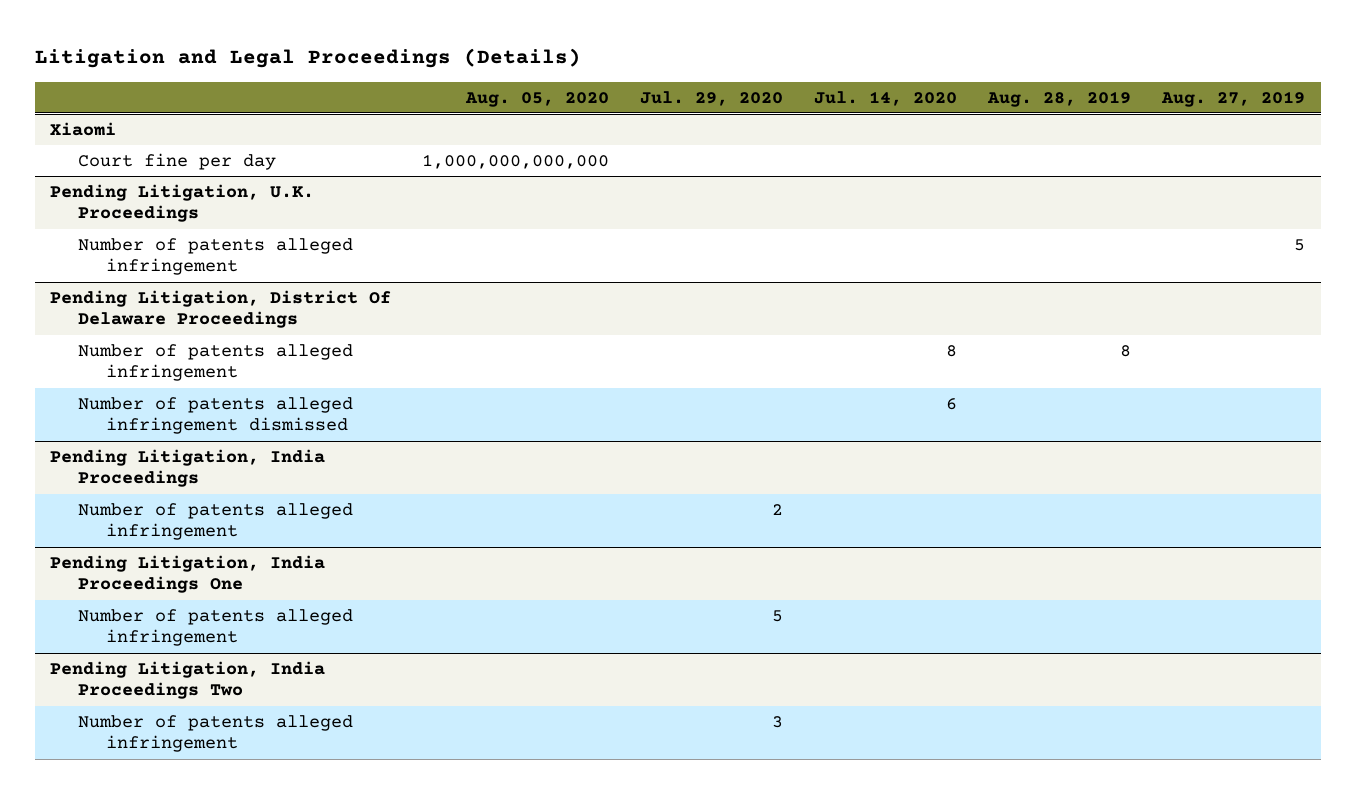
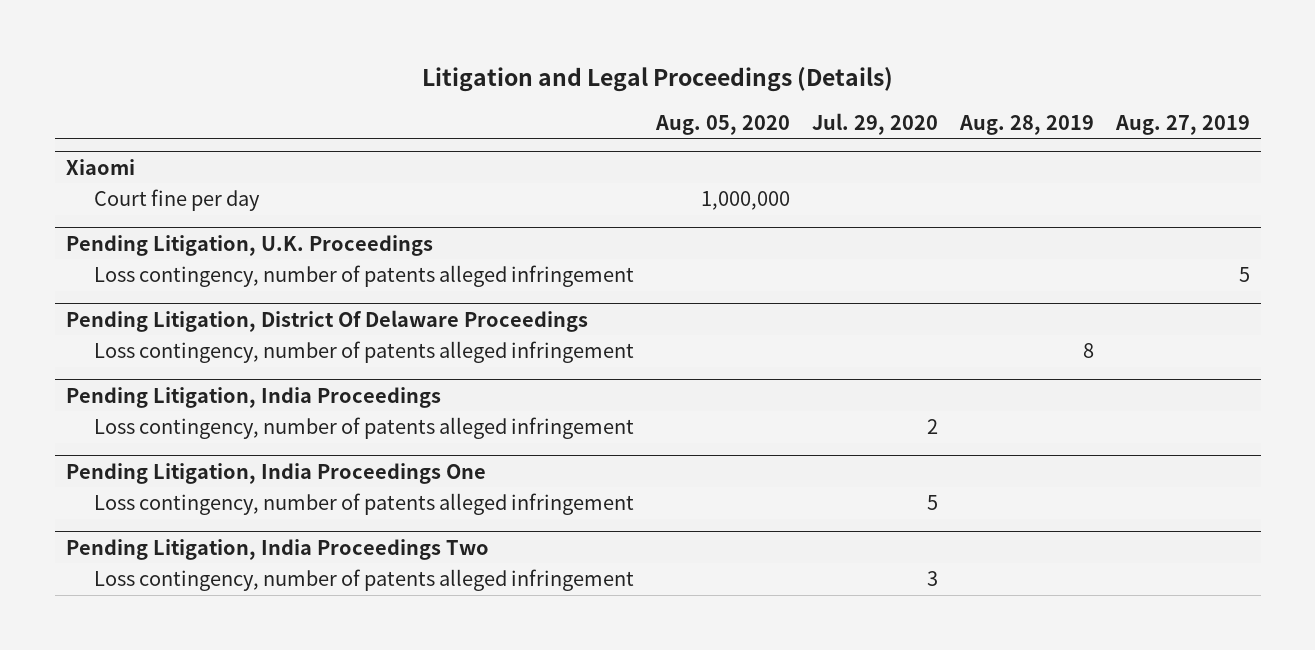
[814,90,958,106] Jul. 14, 2020 -> none
[422,153,610,169] 1,000,000,000,000 -> [700,191,790,211] 1,000,000
[78,237,354,276] Number of patents alleged infringement -> [93,265,634,288] Loss contingency, number of patents alleged infringement
[78,396,354,435] Number of patents alleged infringement dismissed -> none
[78,343,354,382] Number of patents alleged infringement -> [93,341,634,364] Loss contingency, number of patents alleged infringement
[78,502,354,541] Number of patents alleged infringement -> [93,417,634,440] Loss contingency, number of patents alleged infringement
[78,608,354,647] Number of patents alleged infringement -> [93,493,634,516] Loss contingency, number of patents alleged infringement
[78,714,354,753] Number of patents alleged infringement -> [93,569,634,592] Loss contingency, number of patents alleged infringement

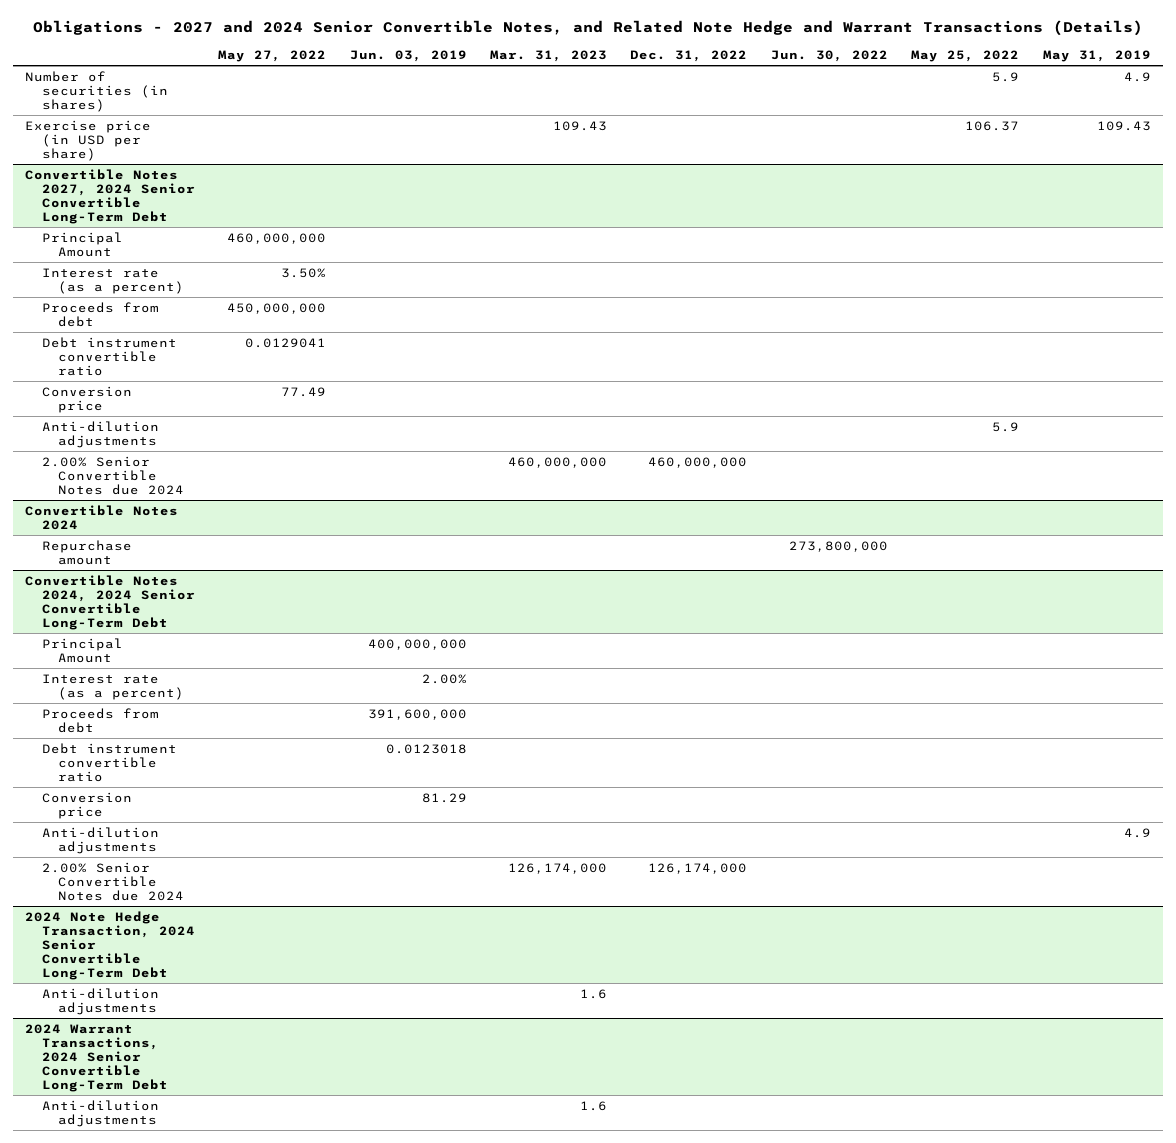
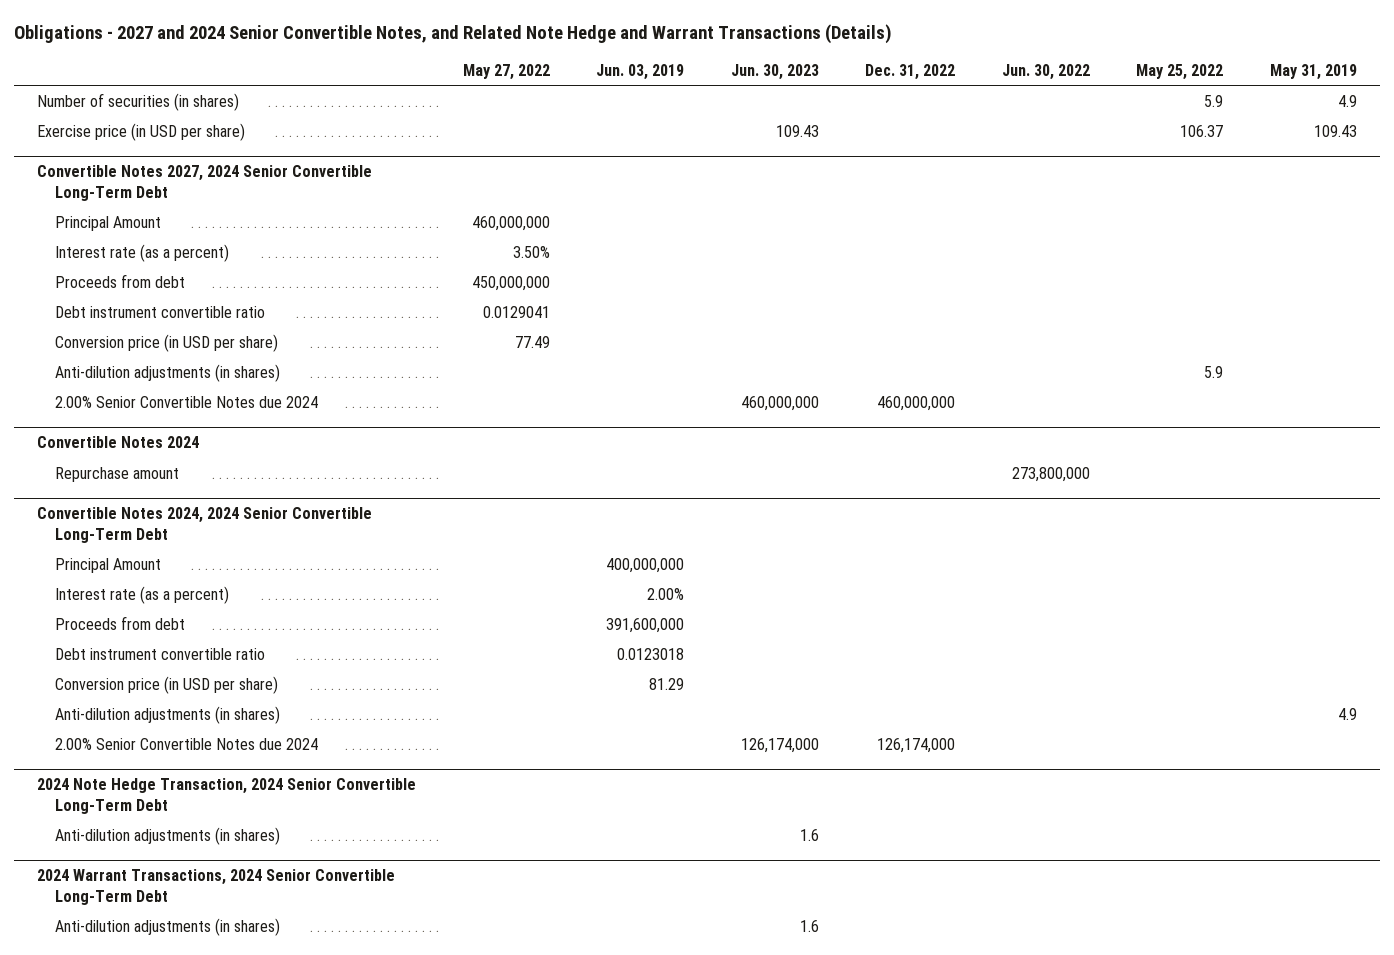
[490,50,608,63] Mar. 31, 2023 -> none
none -> [730,63,819,80] Jun. 30, 2023
[41,385,132,413] Conversion price -> [54,333,278,352] Conversion price (in USD per share)
[41,420,159,448] Anti-dilution adjustments -> [54,363,280,382] Anti-dilution adjustments (in shares)
[41,791,132,819] Conversion price -> [54,675,278,694] Conversion price (in USD per share)
[41,826,159,854] Anti-dilution adjustments -> [54,705,280,724] Anti-dilution adjustments (in shares)
[41,987,159,1015] Anti-dilution adjustments -> [54,826,280,845] Anti-dilution adjustments (in shares)
[41,1099,159,1127] Anti-dilution adjustments -> [54,917,280,936] Anti-dilution adjustments (in shares)

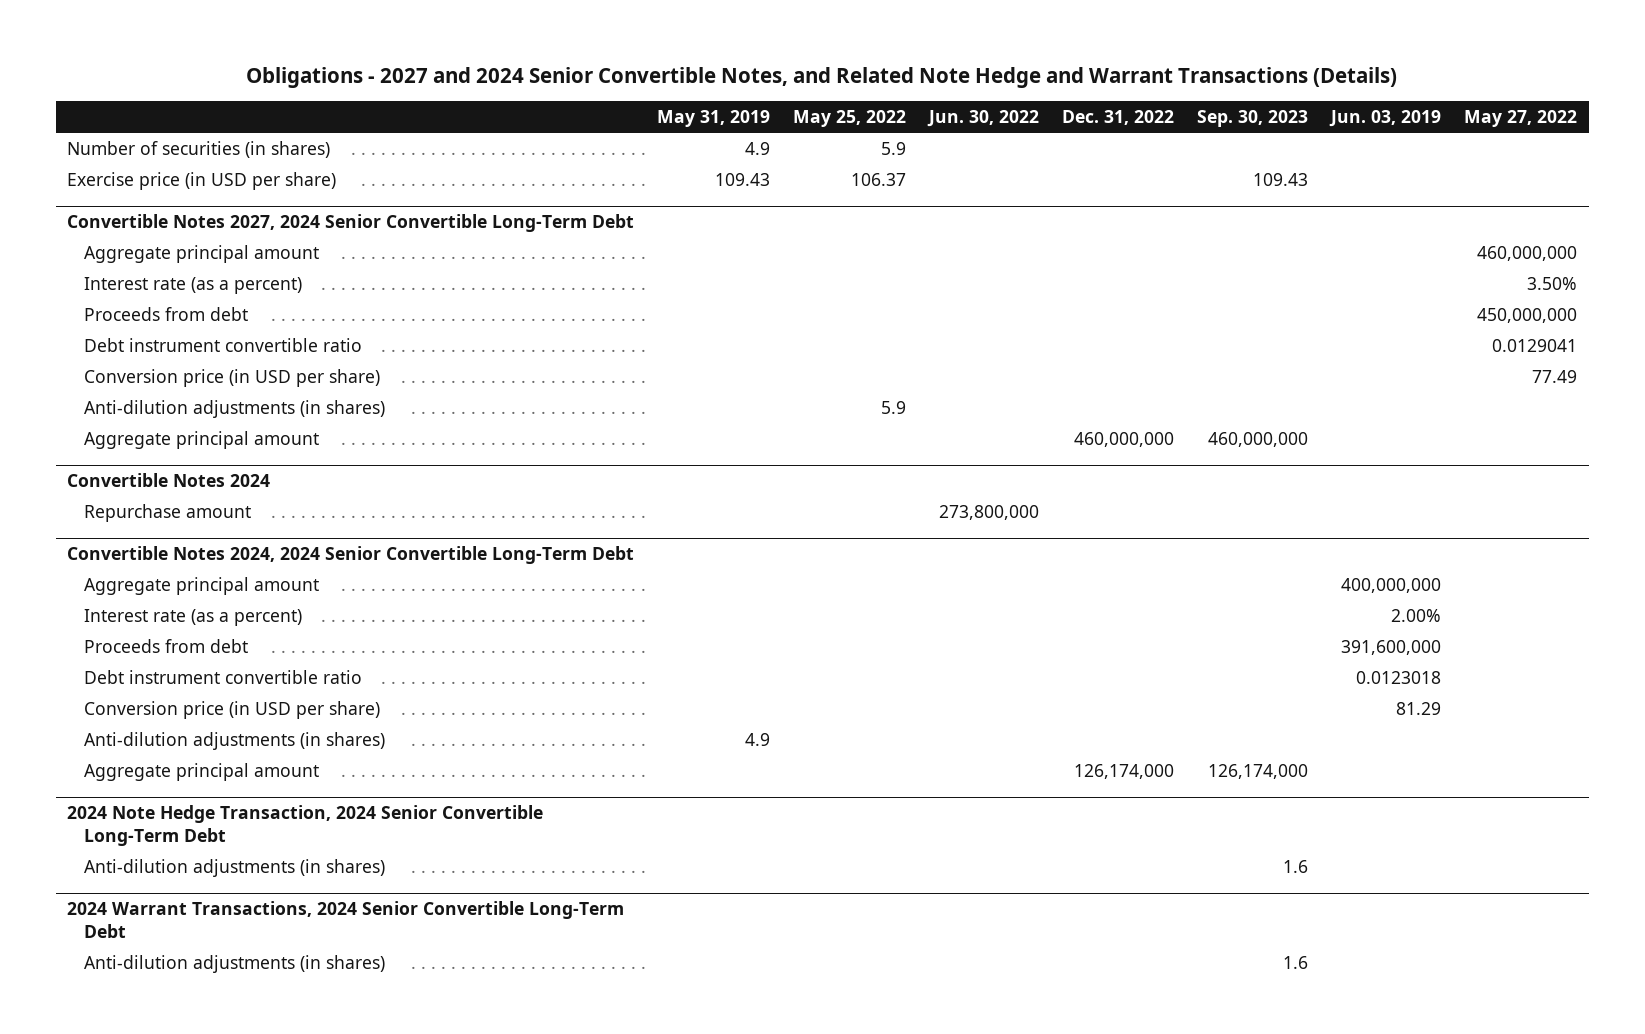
[730,63,819,80] Jun. 30, 2023 -> none
none -> [1197,110,1309,128] Sep. 30, 2023
[54,215,161,231] Principal Amount -> [84,244,320,263] Aggregate principal amount
[54,395,318,408] 2.00% Senior Convertible Notes due 2024 -> [84,430,320,449] Aggregate principal amount
[54,557,161,573] Principal Amount -> [84,576,320,595] Aggregate principal amount
[54,737,318,750] 2.00% Senior Convertible Notes due 2024 -> [84,762,320,781] Aggregate principal amount

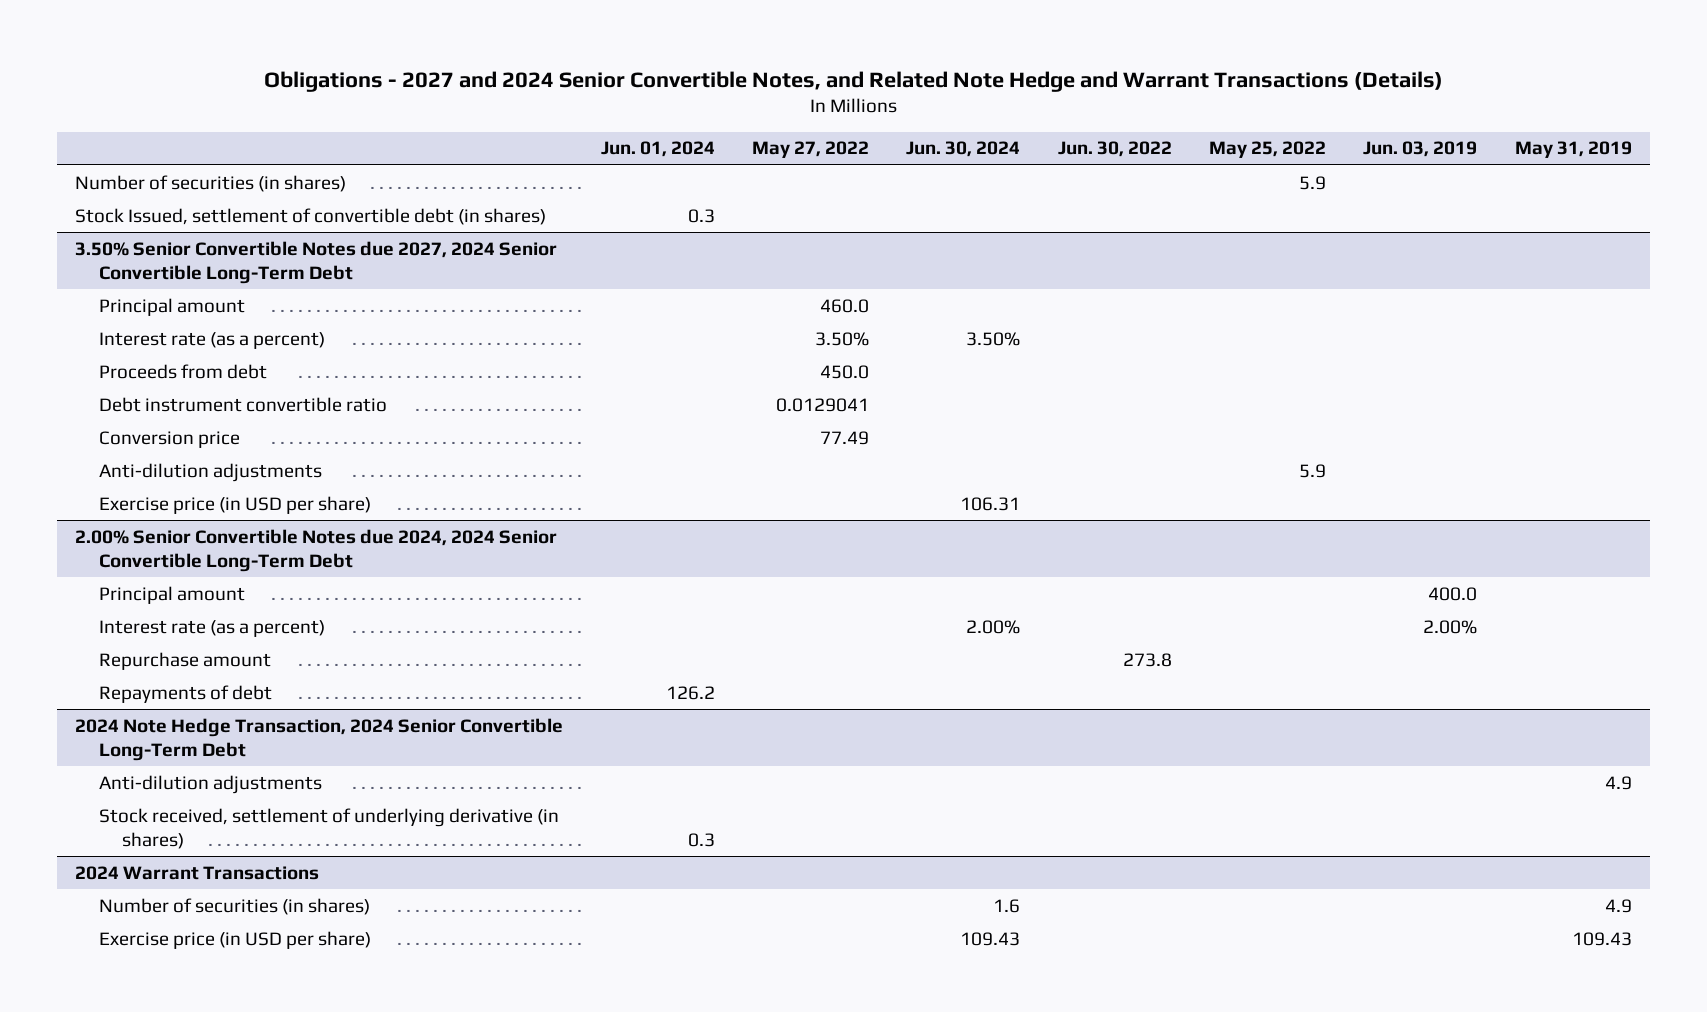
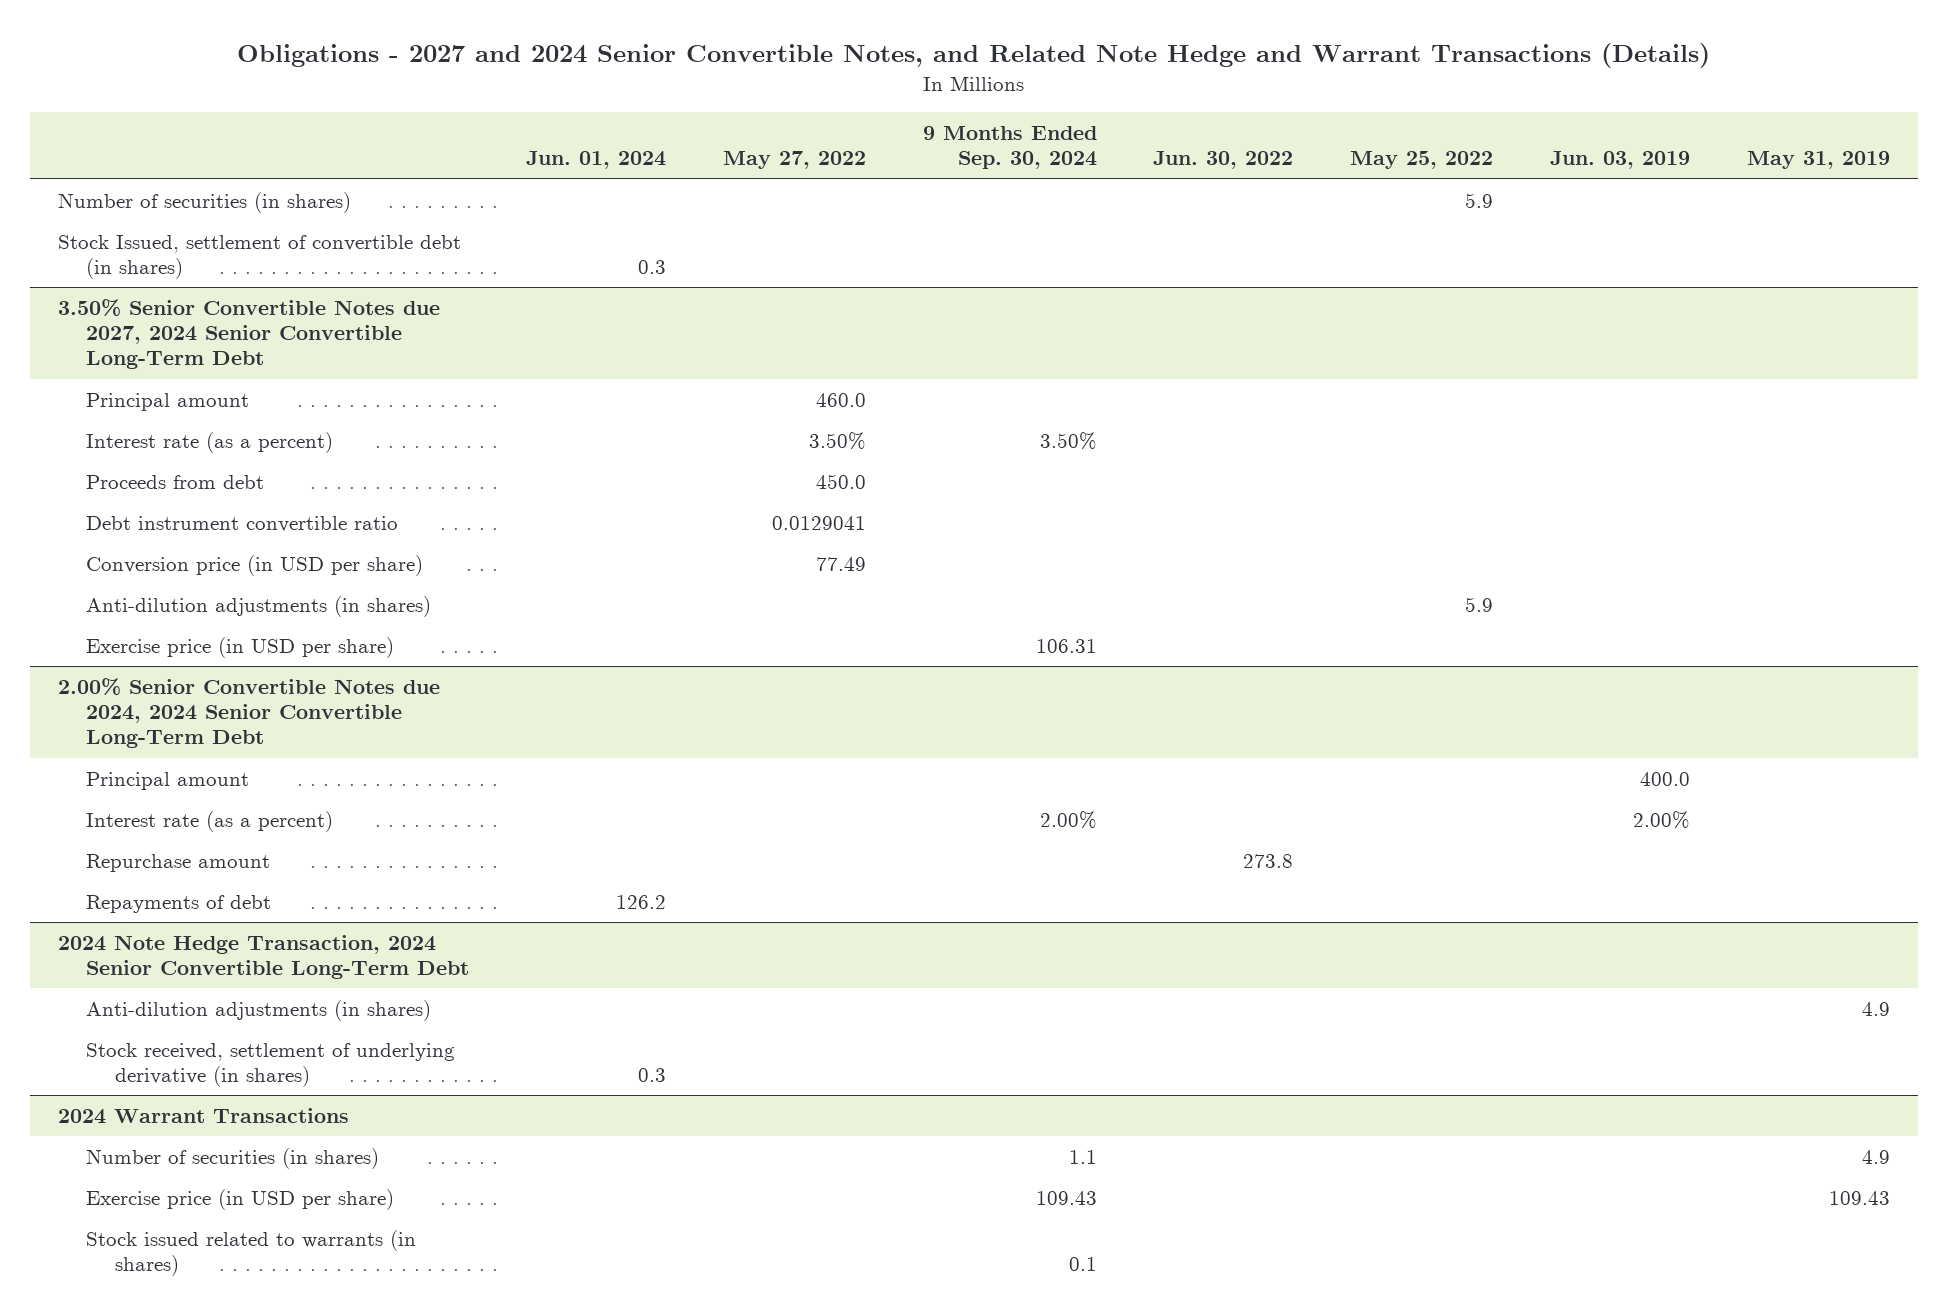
[906,141,1021,158] Jun. 30, 2024 -> none
none -> [922,126,1097,170] 9 Months Ended Sep. 30, 2024
[98,430,240,448] Conversion price -> [86,554,424,576] Conversion price (in USD per share)
[98,462,322,482] Anti-dilution adjustments -> [86,595,432,617] Anti-dilution adjustments (in shares)
[98,774,322,794] Anti-dilution adjustments -> [86,999,432,1021] Anti-dilution adjustments (in shares)
none -> [86,1229,417,1277] Stock issued related to warrants (in shares)

